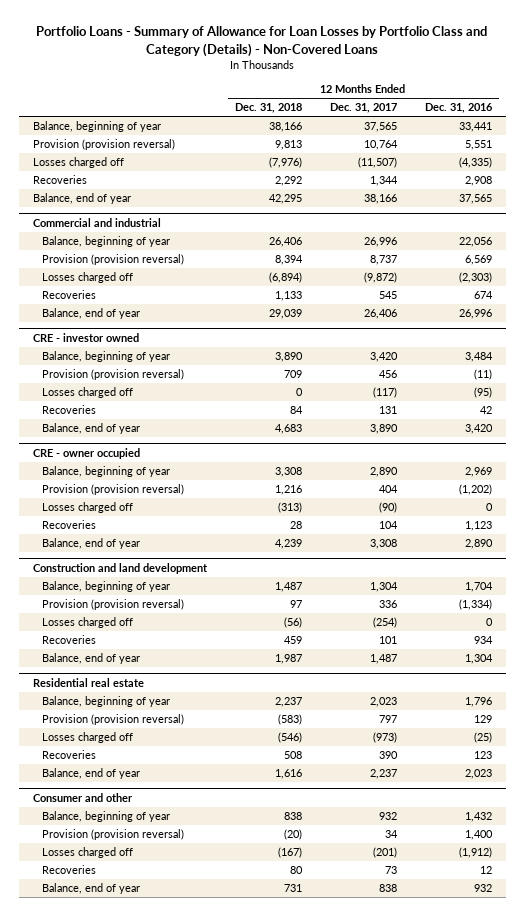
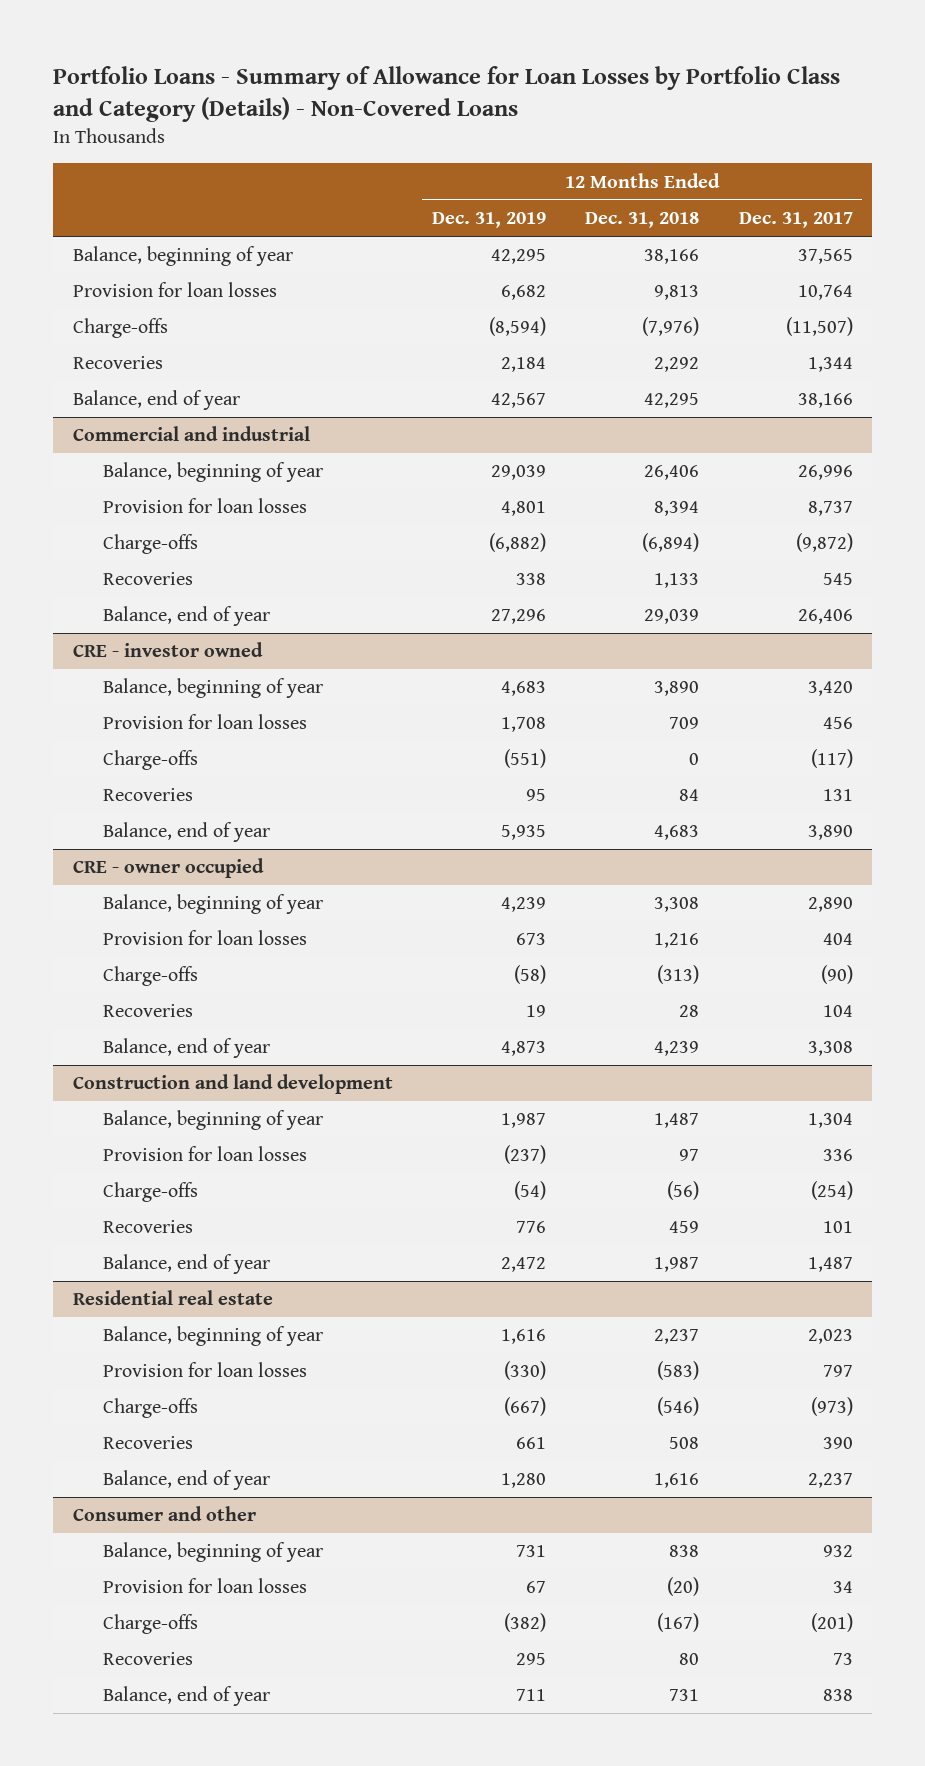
[424,103,493,114] Dec. 31, 2016 -> none
none -> [431,212,546,229] Dec. 31, 2019
[33,139,176,151] Provision (provision reversal) -> [72,282,277,298] Provision for loan losses
[33,157,125,169] Losses charged off -> [72,318,168,339] Charge-offs
[41,254,184,266] Provision (provision reversal) -> [103,498,308,514] Provision for loan losses
[41,272,133,284] Losses charged off -> [103,534,199,555] Charge-offs
[41,369,184,381] Provision (provision reversal) -> [103,714,308,730] Provision for loan losses
[41,387,133,399] Losses charged off -> [103,750,199,771] Charge-offs
[41,484,184,496] Provision (provision reversal) -> [103,930,308,946] Provision for loan losses
[41,502,133,514] Losses charged off -> [103,966,199,987] Charge-offs
[41,599,184,611] Provision (provision reversal) -> [103,1146,308,1162] Provision for loan losses
[41,617,133,629] Losses charged off -> [103,1182,199,1203] Charge-offs
[41,714,184,726] Provision (provision reversal) -> [103,1362,308,1378] Provision for loan losses
[41,732,133,744] Losses charged off -> [103,1398,199,1419] Charge-offs
[41,829,184,841] Provision (provision reversal) -> [103,1578,308,1594] Provision for loan losses
[41,847,133,859] Losses charged off -> [103,1614,199,1635] Charge-offs

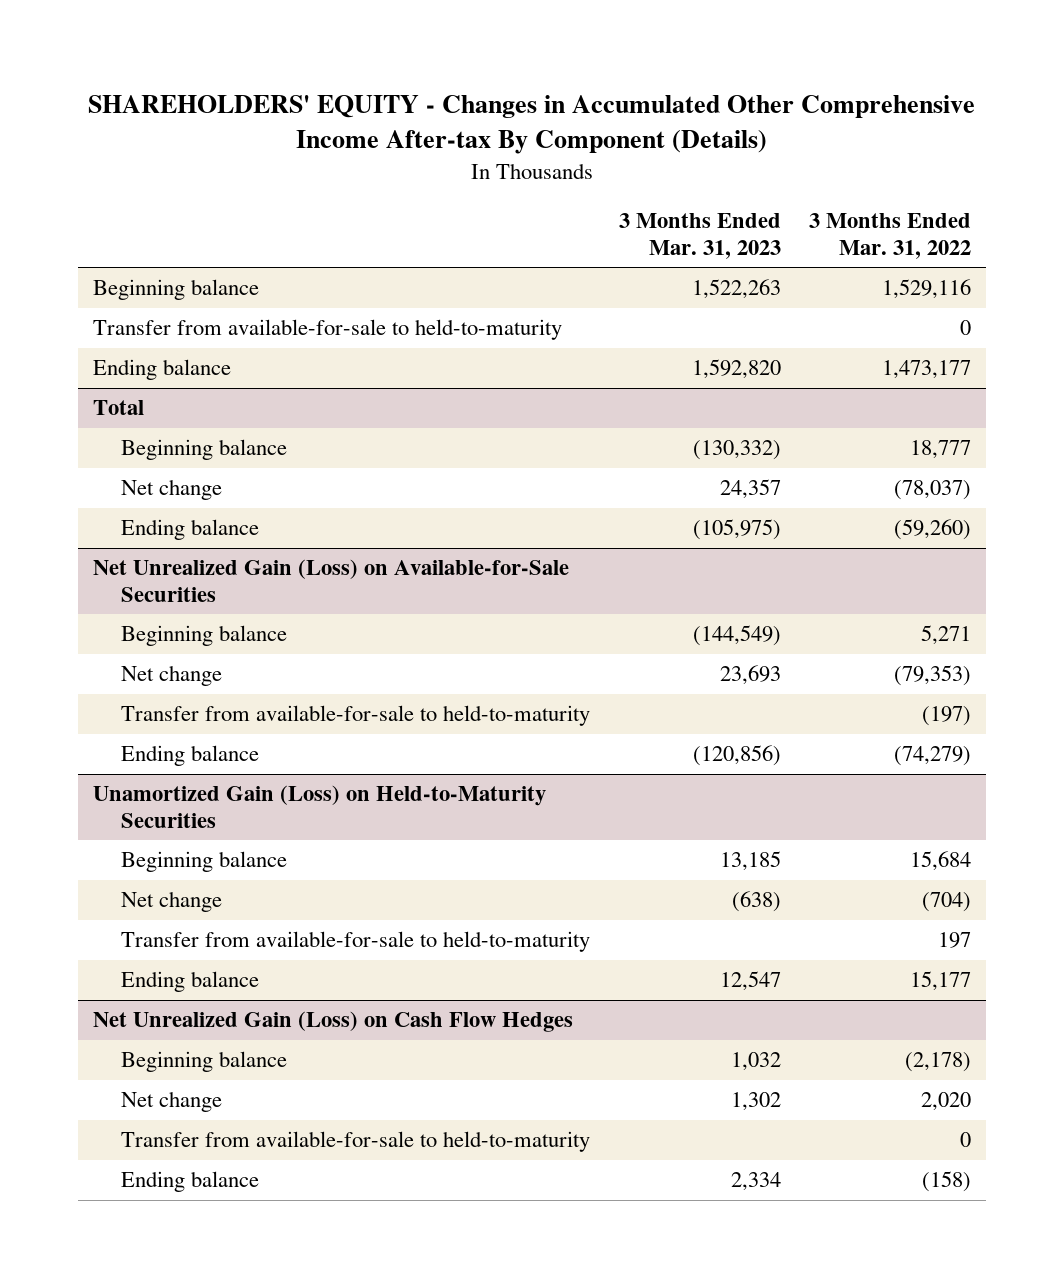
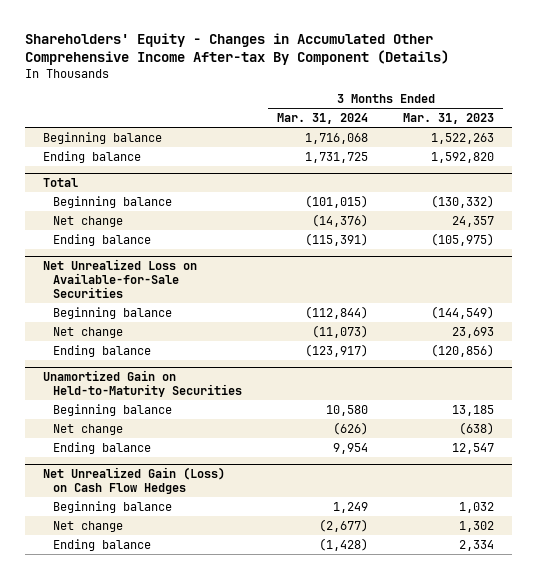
[88,95,976,155] SHAREHOLDERS' EQUITY - Changes in Accumulated Other Comprehensive Income After-tax By Component (Details) -> [25,32,450,65] Shareholders' Equity - Changes in Accumulated Other Comprehensive Income After-tax By Component (Details)
[809,213,972,259] 3 Months Ended Mar. 31, 2022 -> none
none -> [277,113,369,125] Mar. 31, 2024
[92,319,562,341] Transfer from available-for-sale to held-to-maturity -> none
[92,559,569,602] Net Unrealized Gain (Loss) on Available-for-Sale Securities -> [42,258,197,299] Net Unrealized Loss on Available-for-Sale Securities
[120,705,590,727] Transfer from available-for-sale to held-to-maturity -> none
[92,785,546,828] Unamortized Gain (Loss) on Held-to-Maturity Securities -> [42,369,242,397] Unamortized Gain on Held-to-Maturity Securities
[120,931,590,953] Transfer from available-for-sale to held-to-maturity -> none
[120,1131,590,1153] Transfer from available-for-sale to held-to-maturity -> none

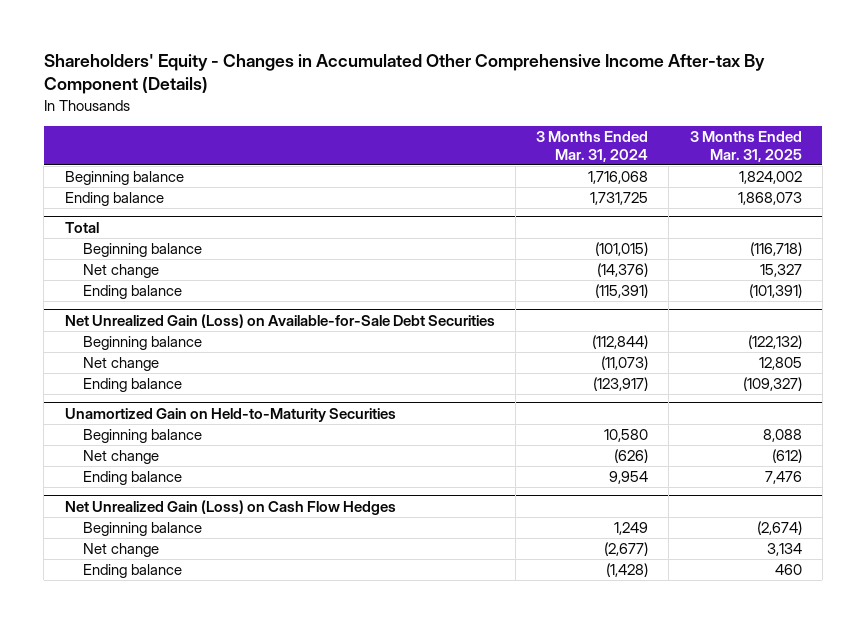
[403,113,495,125] Mar. 31, 2023 -> none
none -> [689,130,802,162] 3 Months Ended Mar. 31, 2025
[42,258,197,299] Net Unrealized Loss on Available-for-Sale Securities -> [64,314,495,329] Net Unrealized Gain (Loss) on Available-for-Sale Debt Securities

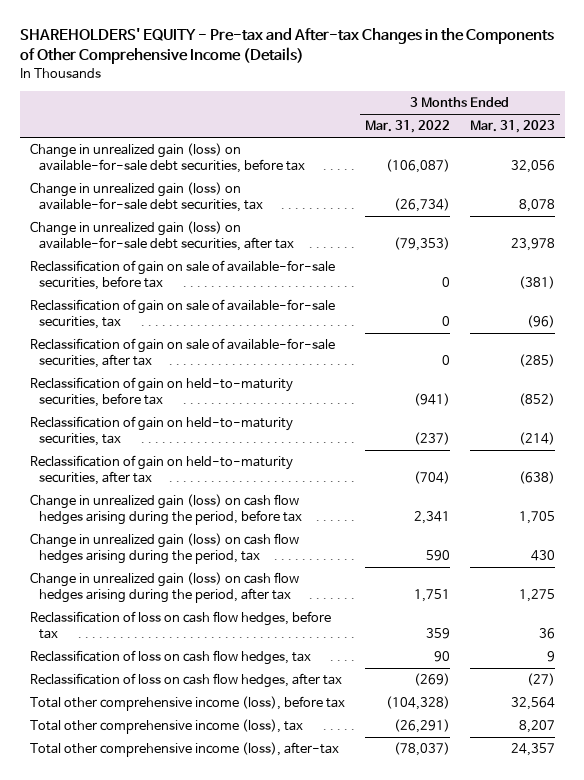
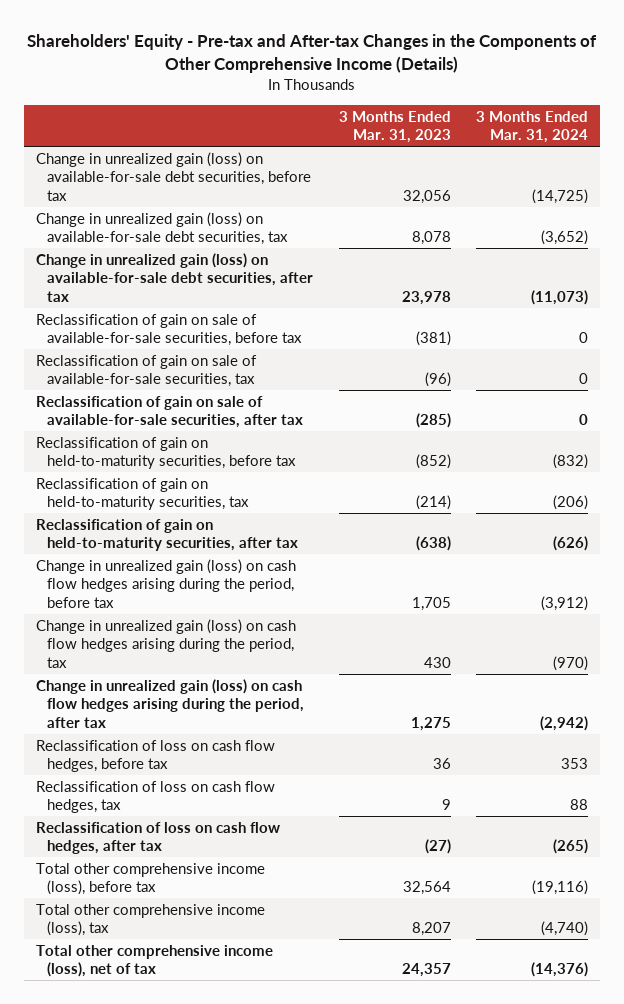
[19,27,554,65] SHAREHOLDERS' EQUITY - Pre-tax and After-tax Changes in the Components of Other Comprehensive Income (Details) -> [26,33,597,74] Shareholders' Equity - Pre-tax and After-tax Changes in the Components of Other Comprehensive Income (Details)
[364,120,450,134] Mar. 31, 2022 -> none
none -> [475,110,588,144] 3 Months Ended Mar. 31, 2024
[29,742,339,758] Total other comprehensive income (loss), after-tax -> [36,944,274,978] Total other comprehensive income (loss), net of tax

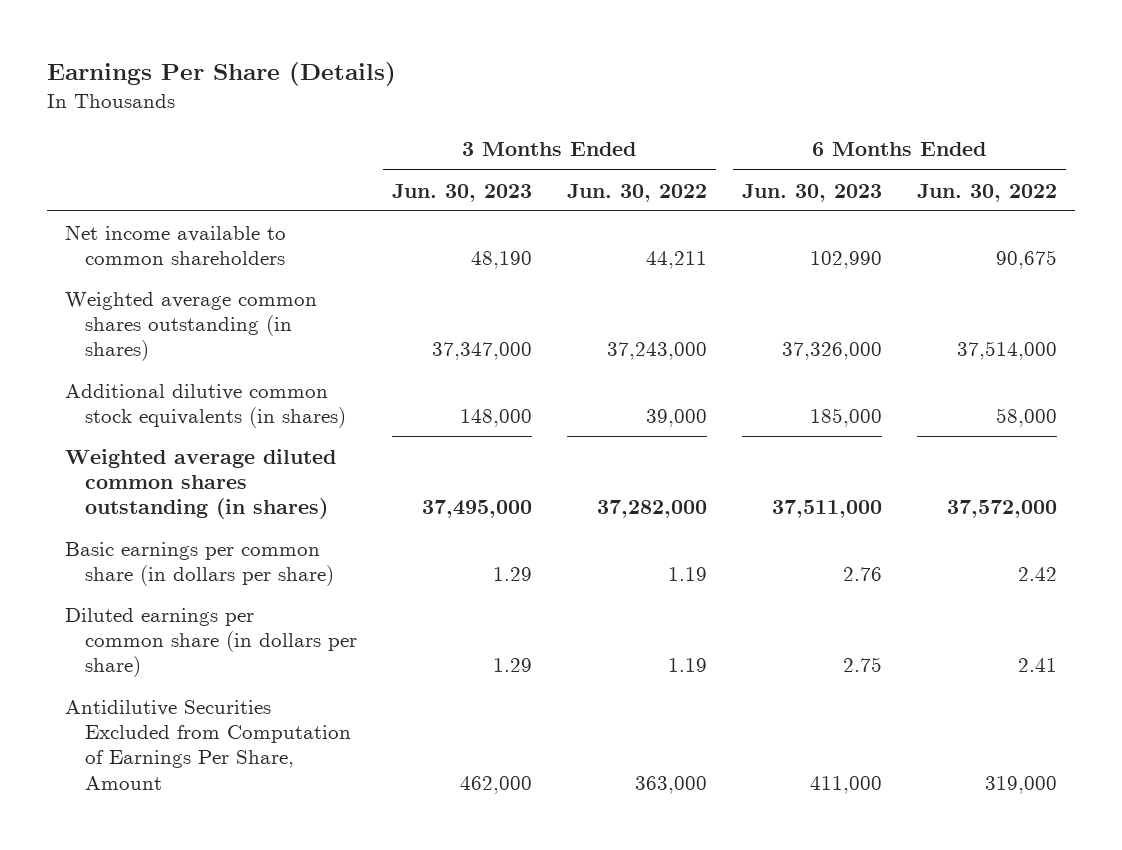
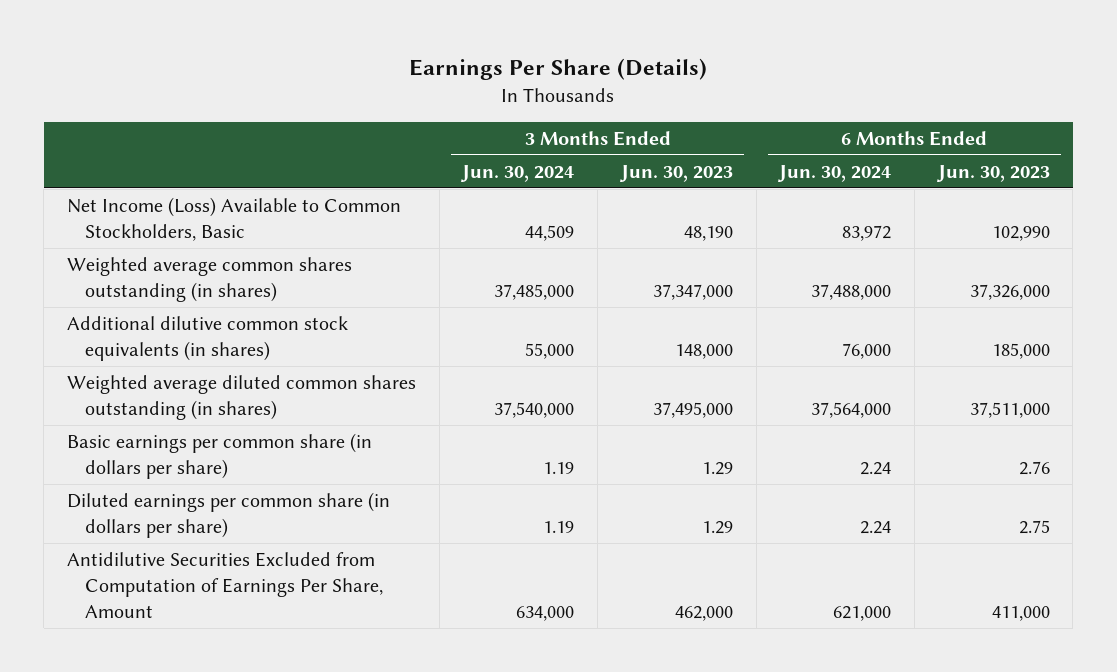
[566,183,707,202] Jun. 30, 2022 -> none
[916,183,1057,202] Jun. 30, 2022 -> none
none -> [460,164,575,182] Jun. 30, 2024
none -> [777,164,892,182] Jun. 30, 2024
[64,224,286,266] Net income available to common shareholders -> [66,196,401,241] Net Income (Loss) Available to Common Stockholders, Basic

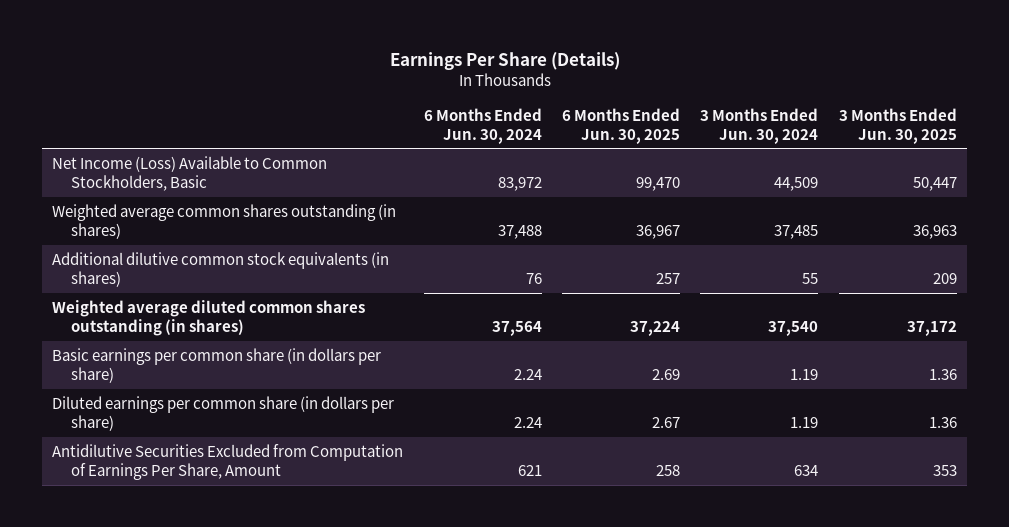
[618,164,733,182] Jun. 30, 2023 -> none
[935,164,1050,182] Jun. 30, 2023 -> none
none -> [562,107,681,144] 6 Months Ended Jun. 30, 2025
none -> [838,107,957,144] 3 Months Ended Jun. 30, 2025
[494,283,575,300] 37,485,000 -> [774,224,819,239] 37,485
[811,283,892,300] 37,488,000 -> [497,224,542,239] 37,488
[525,342,575,359] 55,000 -> [802,272,819,284] 55
[842,342,892,359] 76,000 -> [525,272,542,284] 76
[494,401,575,418] 37,540,000 -> [768,320,819,336] 37,540
[811,401,892,418] 37,564,000 -> [491,320,542,336] 37,564
[516,605,575,621] 634,000 -> [794,464,819,476] 634
[833,605,892,621] 621,000 -> [517,464,542,476] 621

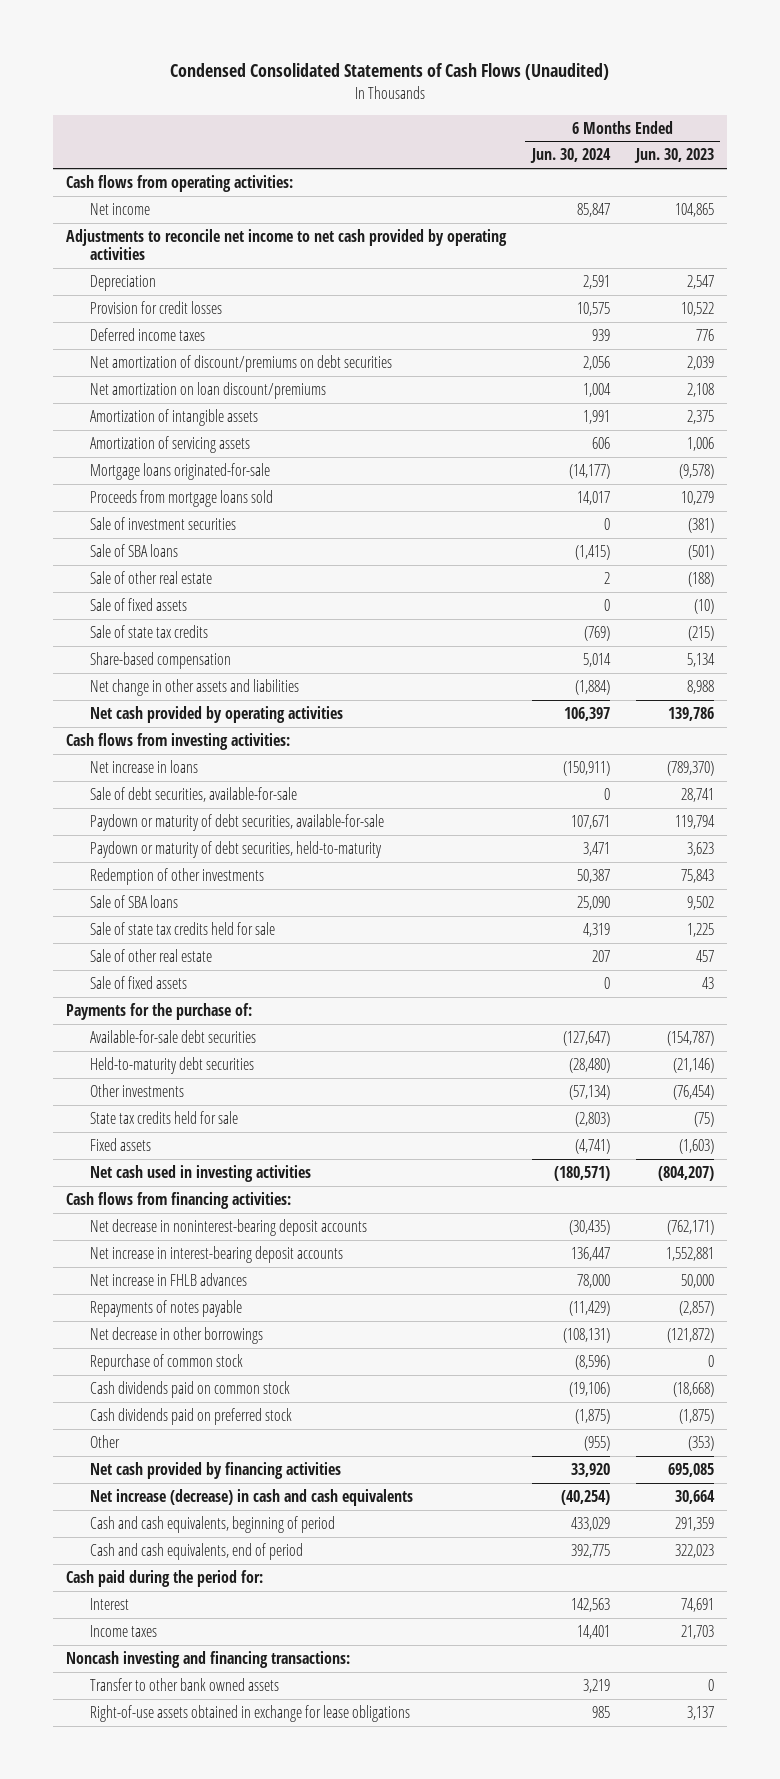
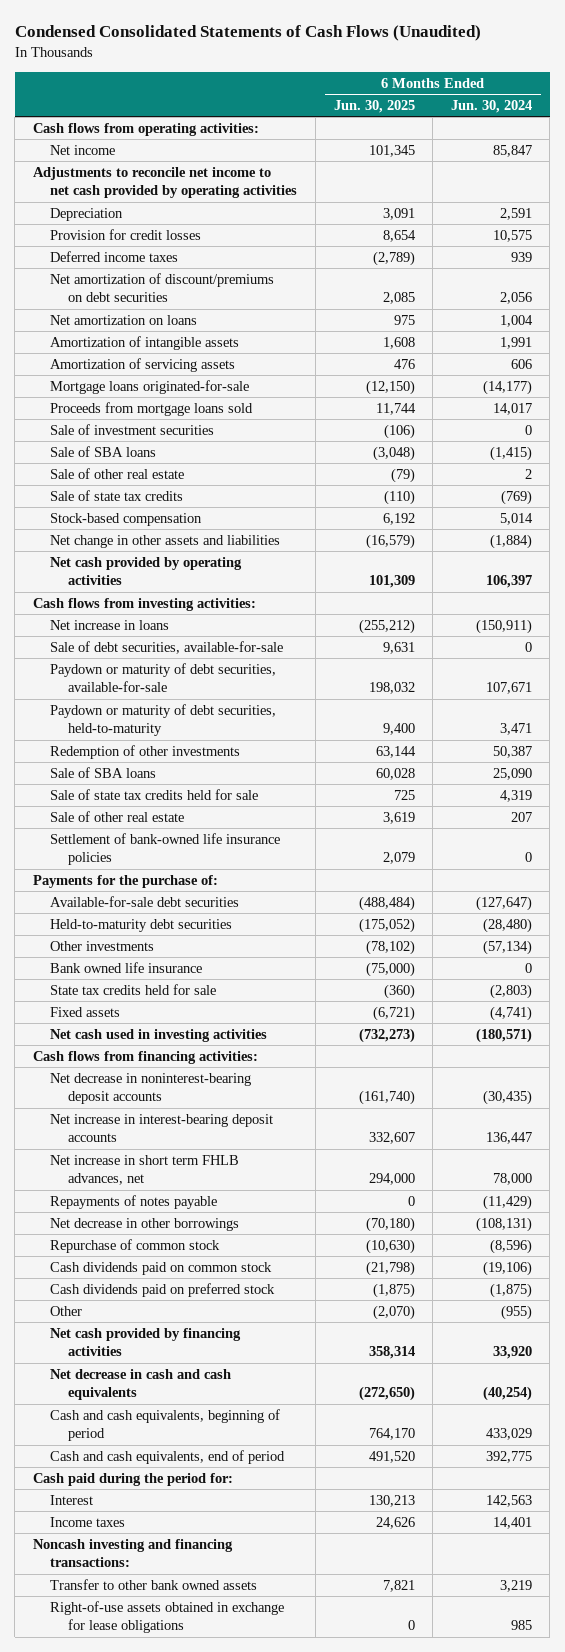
[633,148,714,164] Jun. 30, 2023 -> none
none -> [333,99,415,113] Jun. 30, 2025
[89,382,326,400] Net amortization on loan discount/premiums -> [50,314,198,325] Net amortization on loans
[89,598,187,612] Sale of fixed assets -> none
[89,652,231,670] Share-based compensation -> [50,512,203,526] Stock-based compensation
[89,976,187,990] Sale of fixed assets -> none
none -> [50,832,281,866] Settlement of bank-owned life insurance policies
none -> [50,961,203,973] Bank owned life insurance
[89,1273,247,1287] Net increase in FHLB advances -> [50,1154,240,1186] Net increase in short term FHLB advances, net
[89,1489,413,1507] Net increase (decrease) in cash and cash equivalents -> [50,1368,232,1401] Net decrease in cash and cash equivalents

